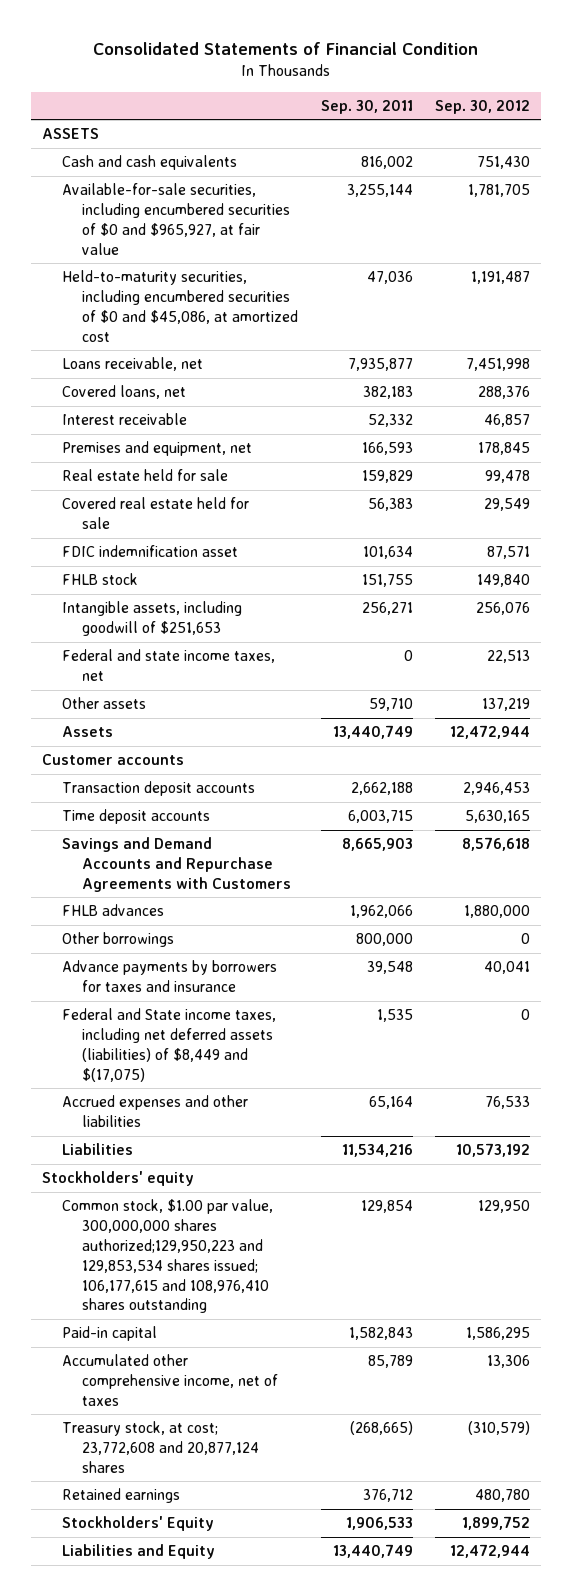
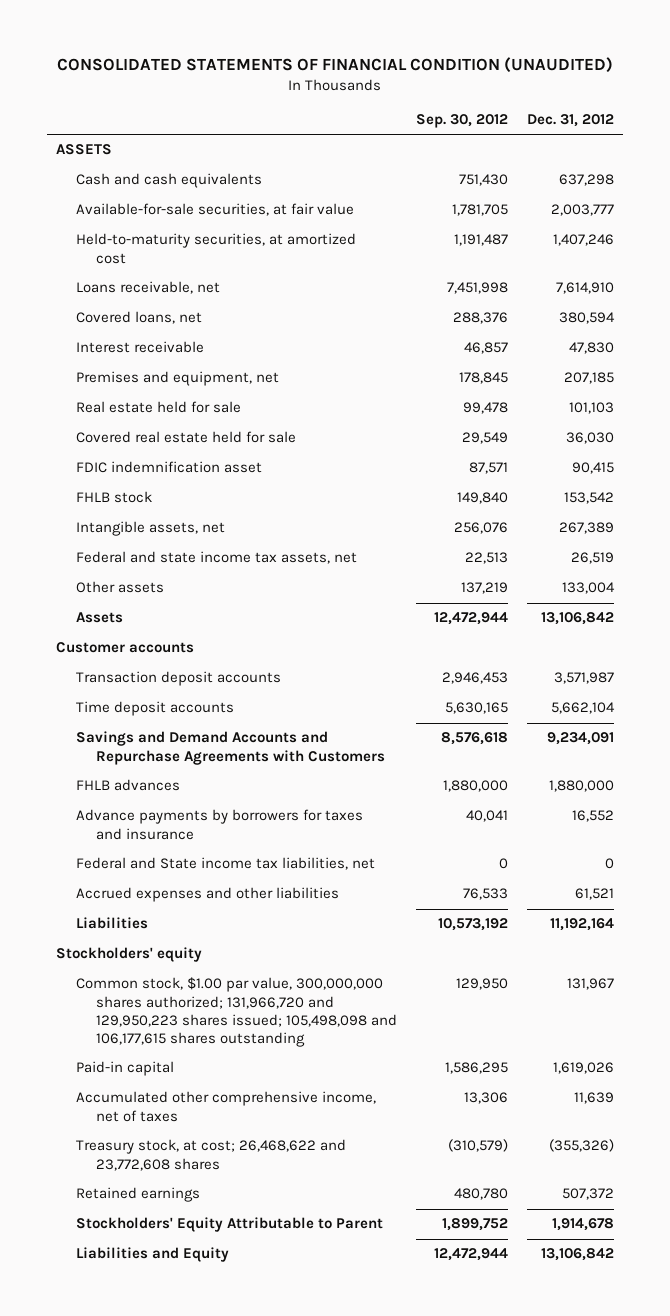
[93,42,479,56] Consolidated Statements of Financial Condition -> [56,56,613,73] CONSOLIDATED STATEMENTS OF FINANCIAL CONDITION (UNAUDITED)
[320,99,413,114] Sep. 30, 2011 -> none
none -> [526,114,614,128] Dec. 31, 2012
[62,183,291,255] Available-for-sale securities, including encumbered securities of $0 and $965,927, at fair value -> [76,203,355,217] Available-for-sale securities, at fair value
[62,270,299,342] Held-to-maturity securities, including encumbered securities of $0 and $45,086, at amortized cost -> [76,233,357,264] Held-to-maturity securities, at amortized cost
[62,601,243,637] Intangible assets, including goodwill of $251,653 -> [76,521,226,537] Intangible assets, net
[62,649,276,682] Federal and state income taxes, net -> [76,551,358,565] Federal and state income tax assets, net
[62,932,175,948] Other borrowings -> none
[62,1008,277,1082] Federal and State income taxes, including net deferred assets (liabilities) of $8,449 and $(17,075) -> [76,857,376,871] Federal and State income tax liabilities, net
[62,1199,274,1314] Common stock, $1.00 par value, 300,000,000 shares authorized;129,950,223 and 129,853,534 shares issued; 106,177,615 and 108,976,410 shares outstanding -> [76,977,398,1047] Common stock, $1.00 par value, 300,000,000 shares authorized; 131,966,720 and 129,950,223 shares issued; 105,498,098 and 106,177,615 shares outstanding
[62,1421,260,1473] Treasury stock, at cost; 23,772,608 and 20,877,124 shares -> [76,1139,347,1171] Treasury stock, at cost; 26,468,622 and 23,772,608 shares
[62,1516,215,1532] Stockholders' Equity -> [76,1217,384,1233] Stockholders' Equity Attributable to Parent

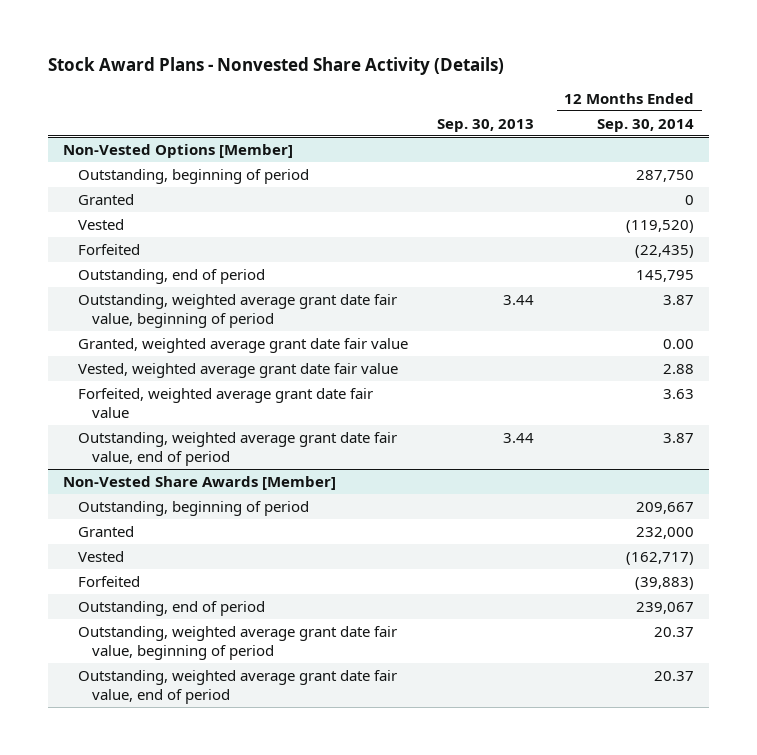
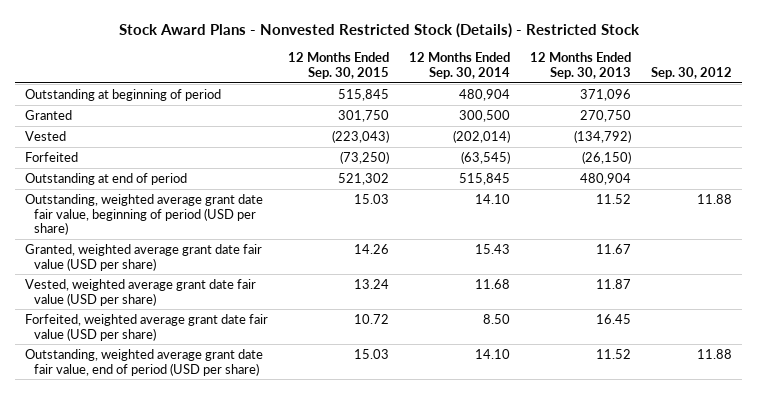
[48,57,505,76] Stock Award Plans - Nonvested Share Activity (Details) -> [118,22,640,38] Stock Award Plans - Nonvested Restricted Stock (Details) - Restricted Stock
[437,118,535,132] Sep. 30, 2013 -> none
none -> [288,52,390,79] 12 Months Ended Sep. 30, 2015
none -> [530,52,632,79] 12 Months Ended Sep. 30, 2013
none -> [650,66,732,79] Sep. 30, 2012
[62,143,293,158] Non-Vested Options [Member] -> none
[62,475,336,490] Non-Vested Share Awards [Member] -> none
[77,500,309,516] Outstanding, beginning of period -> none
[77,525,134,537] Granted -> none
[77,550,124,562] Vested -> none
[77,575,140,587] Forfeited -> none
[77,600,265,616] Outstanding, end of period -> none
[77,625,397,660] Outstanding, weighted average grant date fair value, beginning of period -> none
[77,669,397,704] Outstanding, weighted average grant date fair value, end of period -> none
[77,168,309,184] Outstanding, beginning of period -> [25,88,222,101] Outstanding at beginning of period
[636,169,695,182] 287,750 -> [459,88,511,101] 480,904
[685,194,695,205] 0 -> [459,109,511,122] 300,500
[626,219,695,233] (119,520) -> [453,129,511,143] (202,014)
[635,244,695,258] (22,435) -> [461,150,511,164] (63,545)
[77,268,265,284] Outstanding, end of period -> [25,172,188,185] Outstanding at end of period
[636,269,695,282] 145,795 -> [459,172,511,185] 515,845
[77,293,397,328] Outstanding, weighted average grant date fair value, beginning of period -> [25,193,264,236] Outstanding, weighted average grant date fair value, beginning of period (USD per share)
[663,294,695,305] 3.87 -> [475,193,511,204] 14.10
[77,337,408,353] Granted, weighted average grant date fair value -> [25,243,263,271] Granted, weighted average grant date fair value (USD per share)
[663,338,695,349] 0.00 -> [475,243,511,254] 15.43
[77,362,398,378] Vested, weighted average grant date fair value -> [25,278,257,306] Vested, weighted average grant date fair value (USD per share)
[663,363,695,374] 2.88 -> [475,278,511,289] 11.68
[77,387,373,418] Forfeited, weighted average grant date fair value -> [25,313,269,341] Forfeited, weighted average grant date fair value (USD per share)
[663,388,695,399] 3.63 -> [483,313,511,324] 8.50
[77,431,397,466] Outstanding, weighted average grant date fair value, end of period -> [25,348,264,376] Outstanding, weighted average grant date fair value, end of period (USD per share)
[663,432,695,443] 3.87 -> [475,348,511,359] 14.10

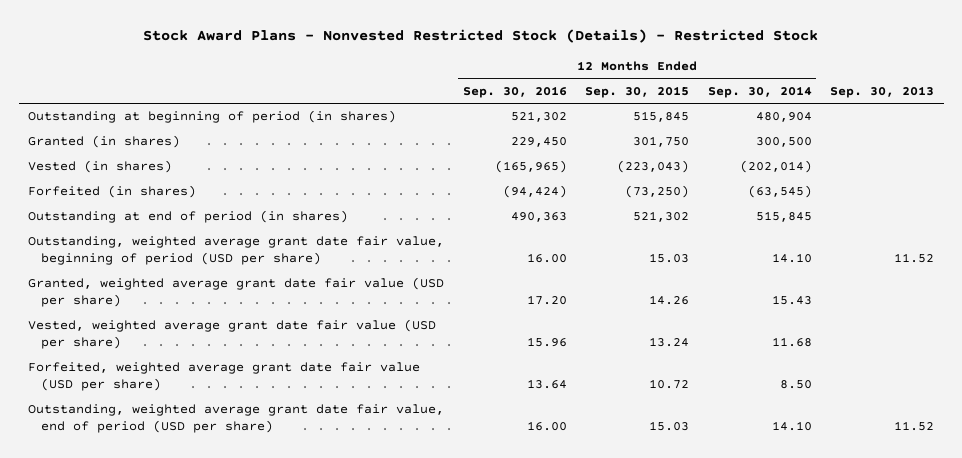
[530,52,632,79] 12 Months Ended Sep. 30, 2013 -> none
[650,66,732,79] Sep. 30, 2012 -> none
none -> [462,85,567,98] Sep. 30, 2016
none -> [830,85,935,98] Sep. 30, 2013
[25,88,222,101] Outstanding at beginning of period -> [27,110,396,124] Outstanding at beginning of period (in shares)
[25,109,73,120] Granted -> [27,135,180,149] Granted (in shares)
[25,130,67,141] Vested -> [27,160,172,174] Vested (in shares)
[25,151,79,162] Forfeited -> [27,185,196,199] Forfeited (in shares)
[25,172,188,185] Outstanding at end of period -> [27,210,348,224] Outstanding at end of period (in shares)

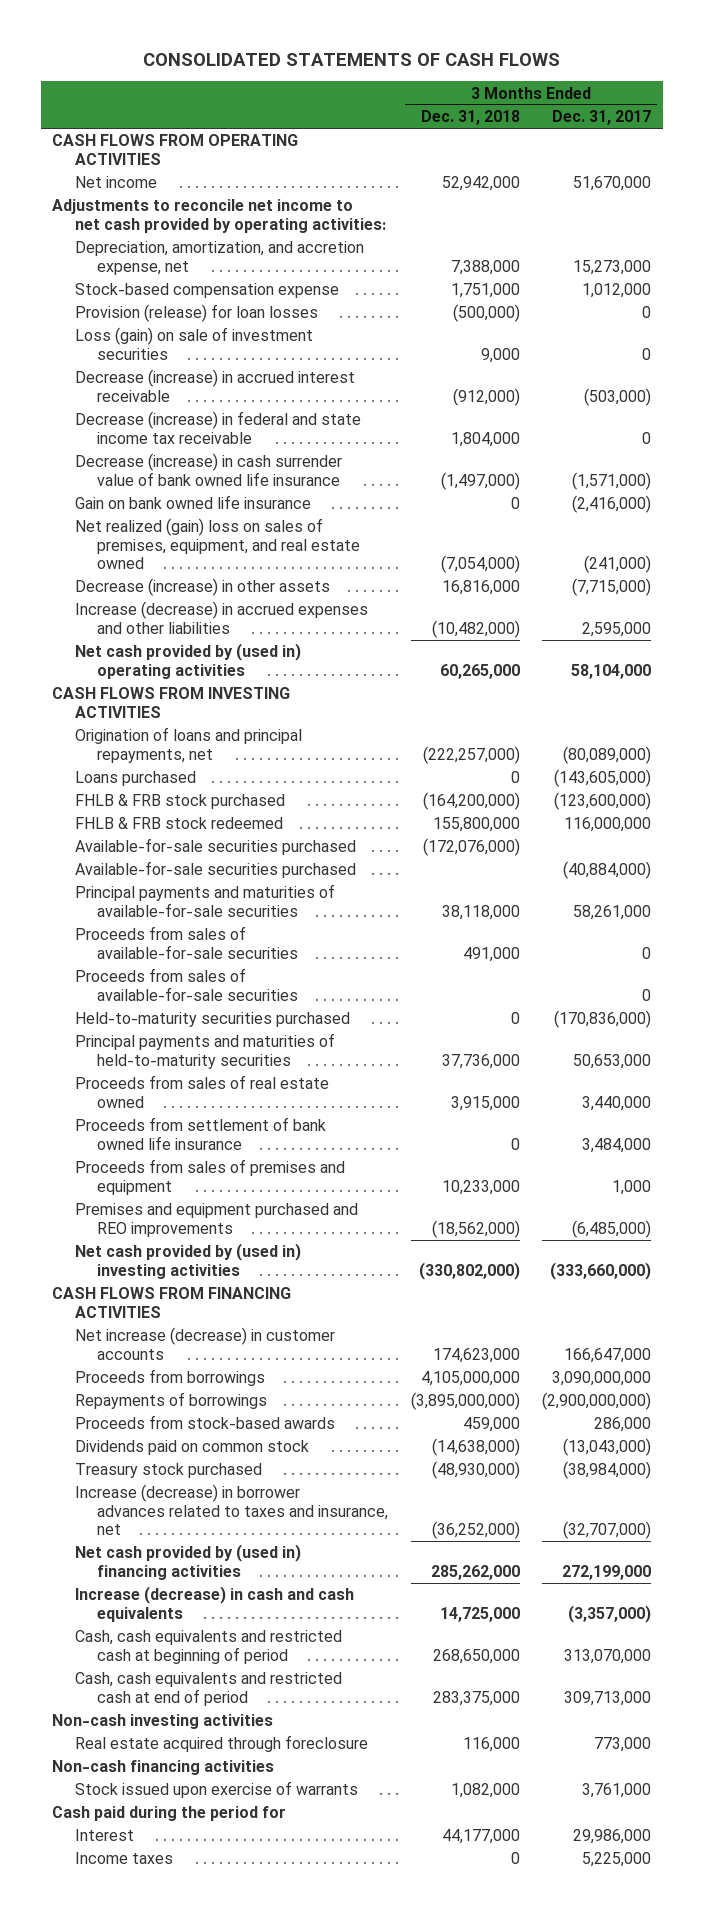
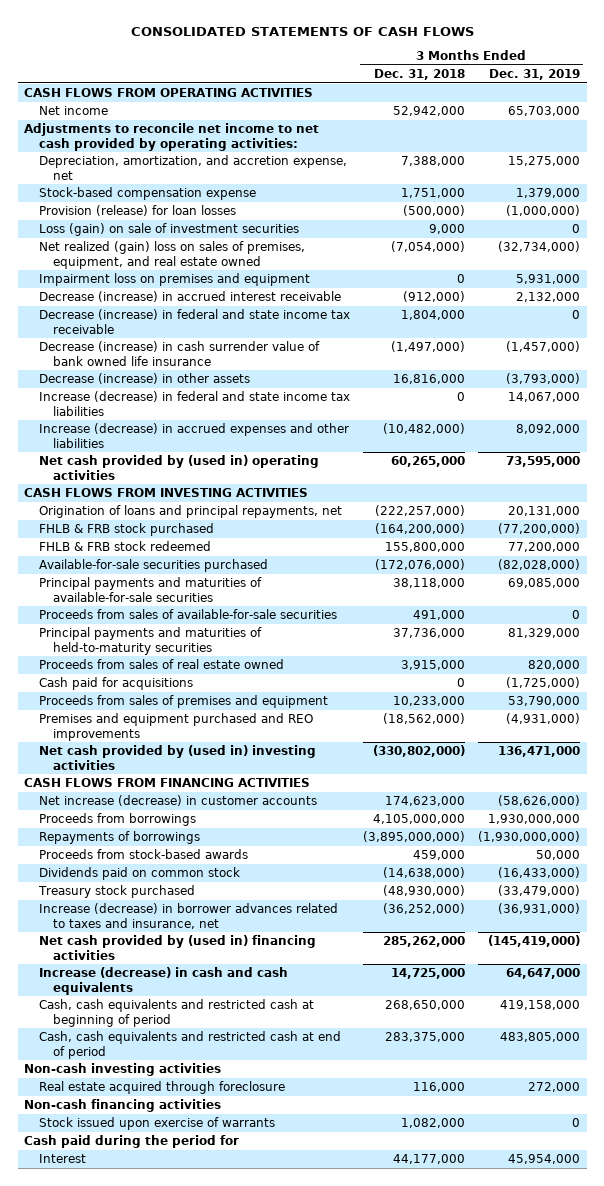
[552,110,652,126] Dec. 31, 2017 -> none
none -> [488,68,580,80] Dec. 31, 2019
[74,518,360,570] Net realized (gain) loss on sales of premises, equipment, and real estate owned -> [38,241,305,269] Net realized (gain) loss on sales of premises, equipment, and real estate owned
none -> [38,273,310,287] Impairment loss on premises and equipment
[74,495,311,510] Gain on bank owned life insurance -> none
none -> [38,391,350,416] Increase (decrease) in federal and state income tax liabilities
[74,771,196,787] Loans purchased -> none
[74,861,356,879] Available-for-sale securities purchased -> none
[74,968,298,1001] Proceeds from sales of available-for-sale securities -> none
[74,1012,350,1028] Held-to-maturity securities purchased -> none
[74,1117,326,1150] Proceeds from settlement of bank owned life insurance -> none
none -> [38,677,193,691] Cash paid for acquisitions
[74,1852,173,1865] Income taxes -> none

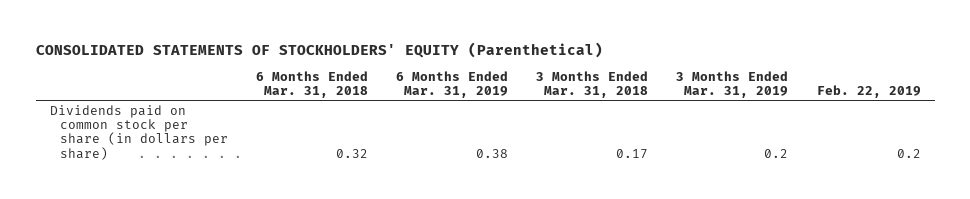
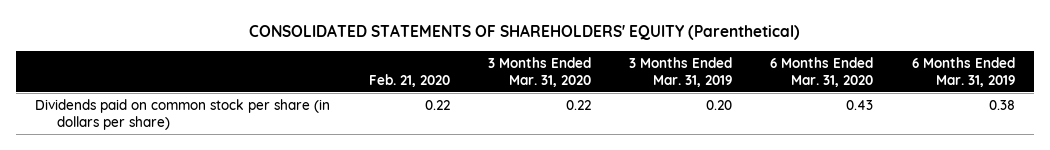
[35,41,603,58] CONSOLIDATED STATEMENTS OF STOCKHOLDERS' EQUITY (Parenthetical) -> [248,24,800,41] CONSOLIDATED STATEMENTS OF SHAREHOLDERS' EQUITY (Parenthetical)
[256,70,369,99] 6 Months Ended Mar. 31, 2018 -> none
[536,70,649,99] 3 Months Ended Mar. 31, 2018 -> none
[816,85,921,99] Feb. 22, 2019 -> none
none -> [368,73,450,87] Feb. 21, 2020
none -> [487,56,591,87] 3 Months Ended Mar. 31, 2020
none -> [770,56,874,87] 6 Months Ended Mar. 31, 2020
[764,148,789,158] 0.2 -> [706,99,733,110] 0.20

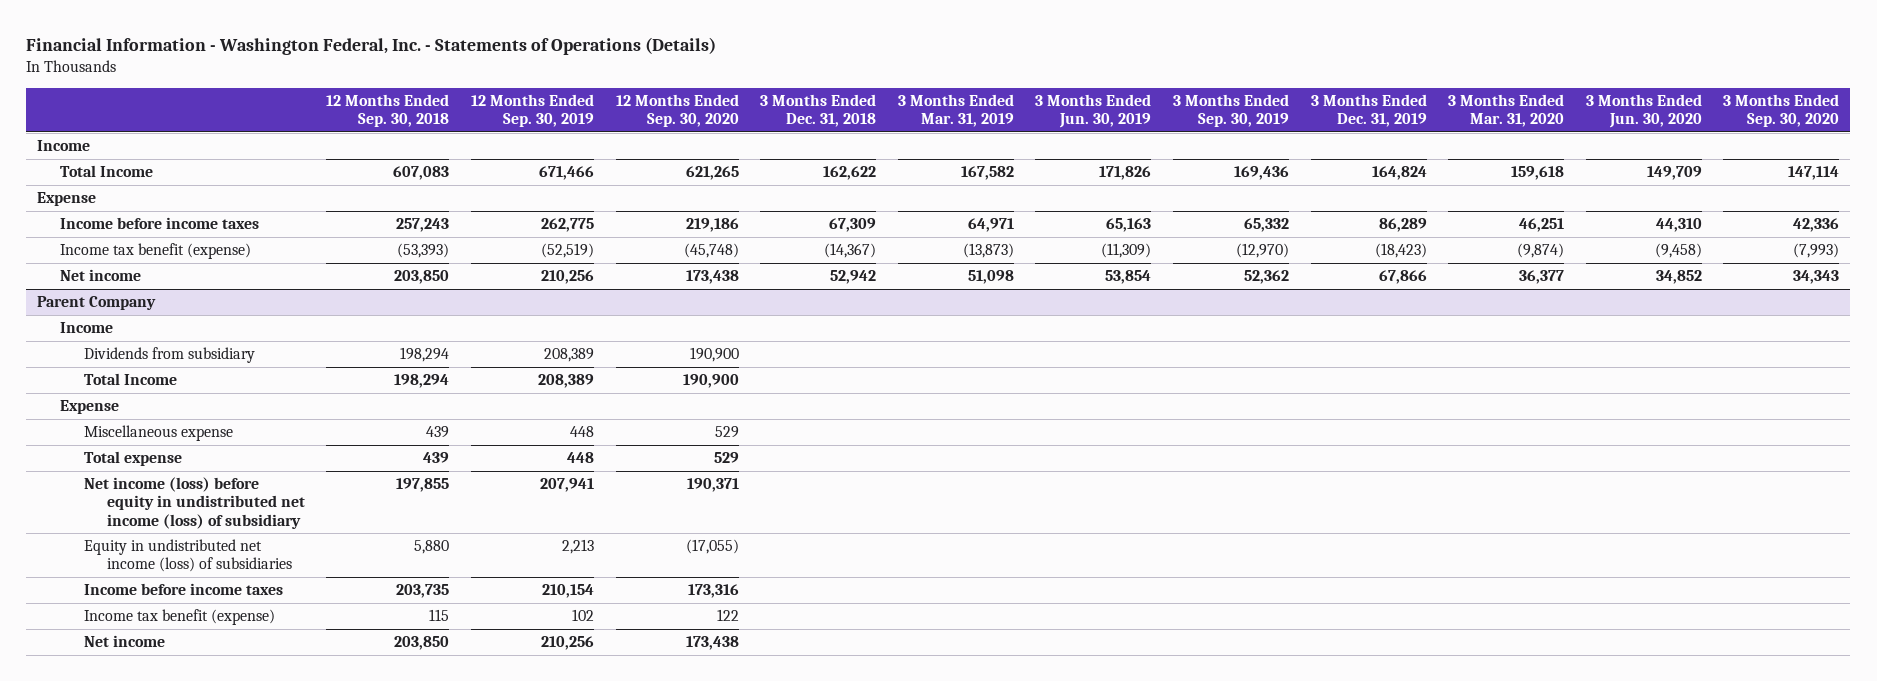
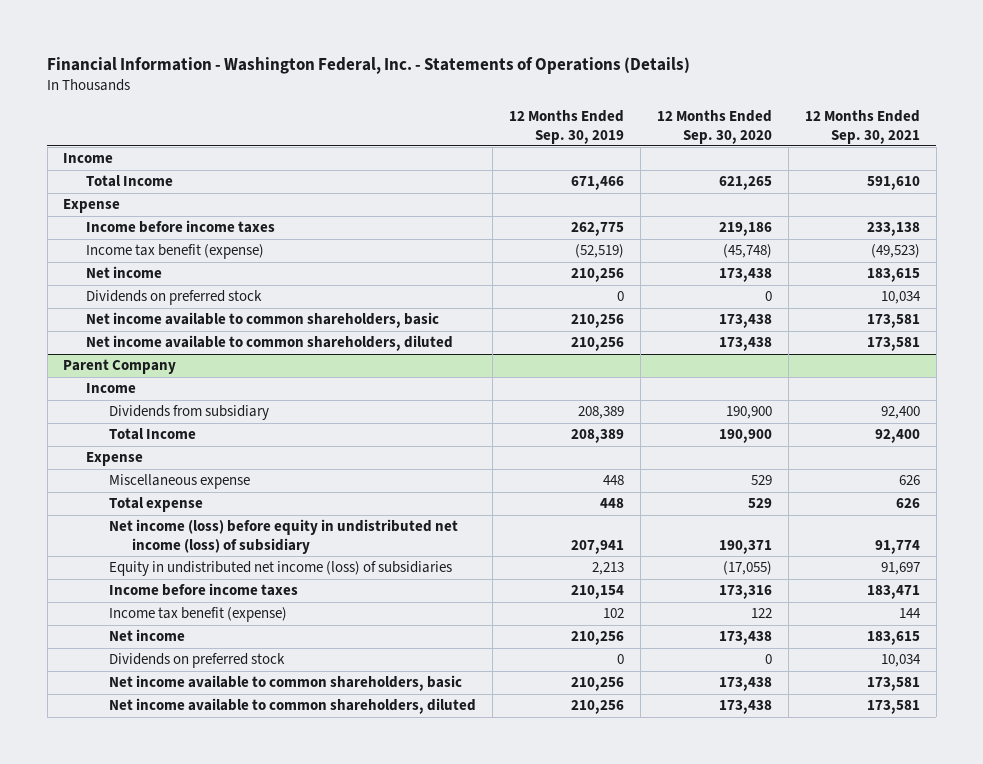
[326,93,450,128] 12 Months Ended Sep. 30, 2018 -> none
[760,93,877,128] 3 Months Ended Dec. 31, 2018 -> none
[897,93,1014,128] 3 Months Ended Mar. 31, 2019 -> none
[1035,93,1152,129] 3 Months Ended Jun. 30, 2019 -> none
[1173,93,1290,128] 3 Months Ended Sep. 30, 2019 -> none
[1310,93,1427,128] 3 Months Ended Dec. 31, 2019 -> none
[1448,93,1565,128] 3 Months Ended Mar. 31, 2020 -> none
[1585,93,1702,129] 3 Months Ended Jun. 30, 2020 -> none
[1723,93,1840,128] 3 Months Ended Sep. 30, 2020 -> none
none -> [804,110,920,144] 12 Months Ended Sep. 30, 2021
none -> [86,290,263,306] Dividends on preferred stock
none -> [86,312,440,329] Net income available to common shareholders, basic
none -> [86,335,454,352] Net income available to common shareholders, diluted
none -> [109,653,286,669] Dividends on preferred stock
none -> [109,675,463,692] Net income available to common shareholders, basic
none -> [109,698,477,715] Net income available to common shareholders, diluted

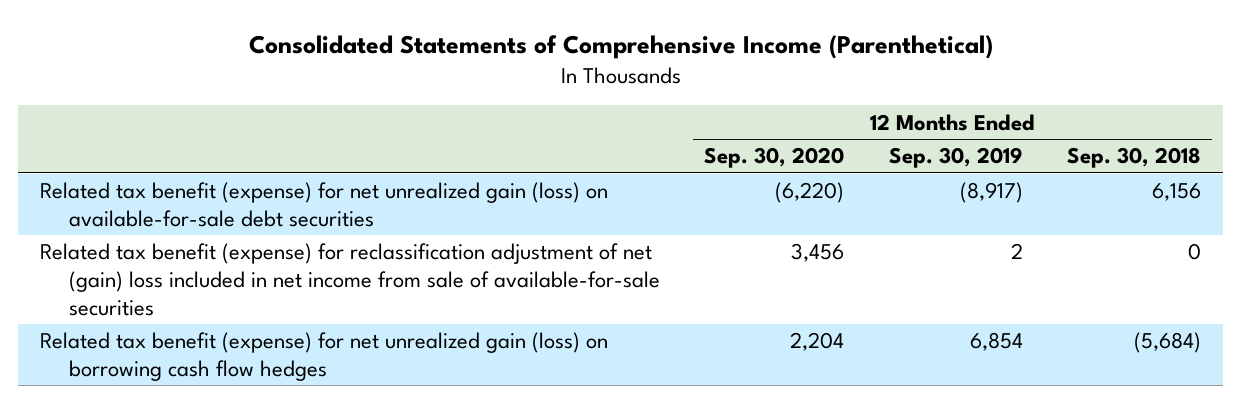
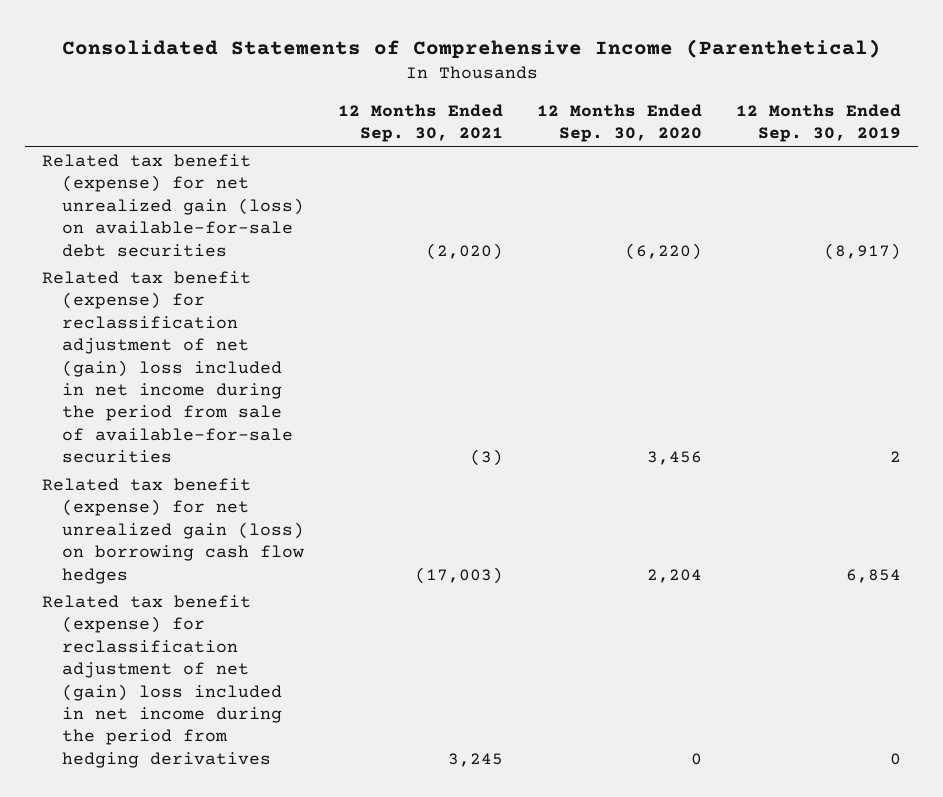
[1066,147,1201,169] Sep. 30, 2018 -> none
none -> [337,103,503,142] 12 Months Ended Sep. 30, 2021
[40,243,661,316] Related tax benefit (expense) for reclassification adjustment of net (gain) loss included in net income from sale of available-for-sale securities -> [42,271,293,463] Related tax benefit (expense) for reclassification adjustment of net (gain) loss included in net income during the period from sale of available-for-sale securities
none -> [42,595,282,768] Related tax benefit (expense) for reclassification adjustment of net (gain) loss included in net income during the period from hedging derivatives

